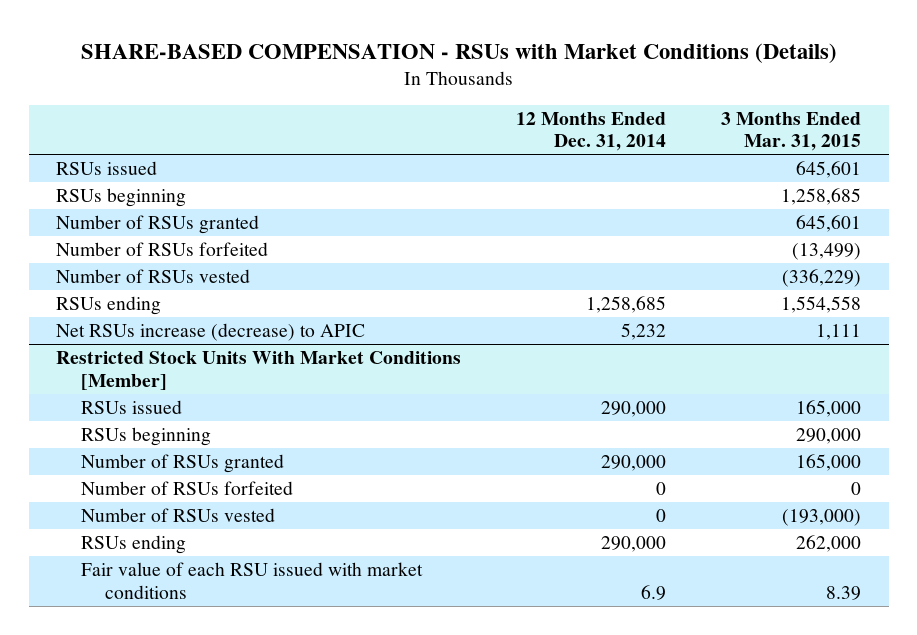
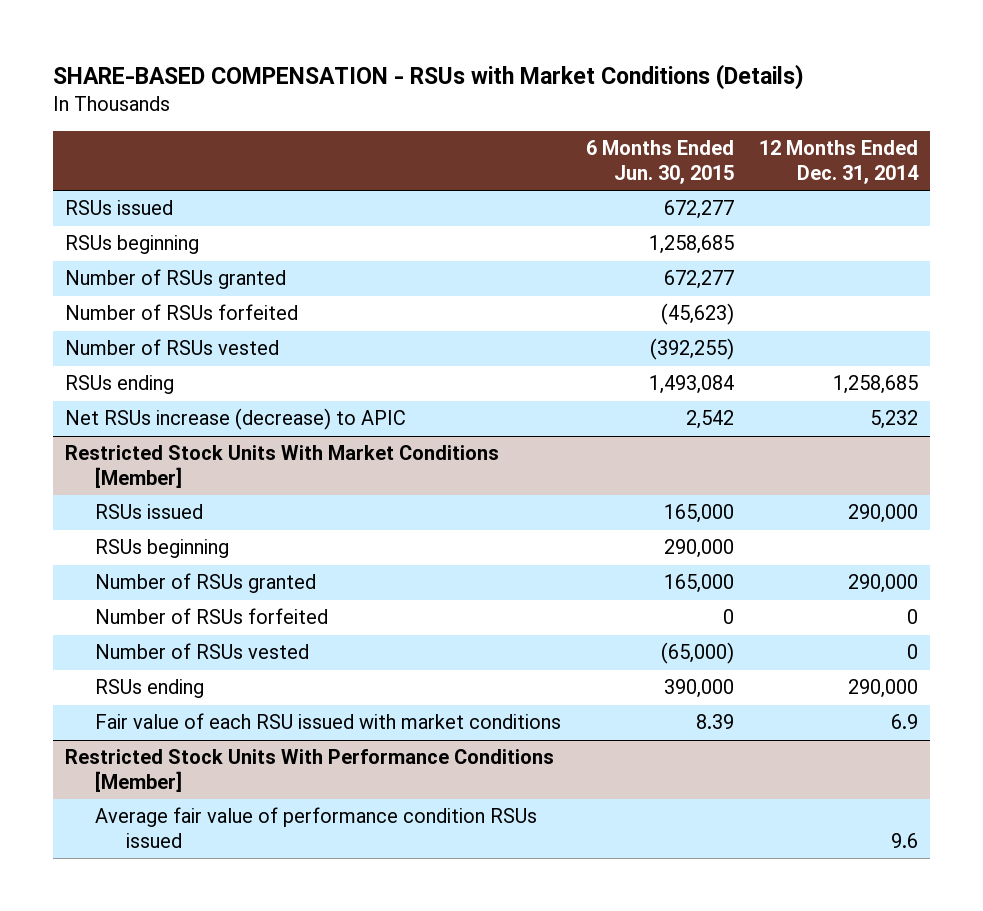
[721,111,862,152] 3 Months Ended Mar. 31, 2015 -> none
none -> [585,140,734,185] 6 Months Ended Jun. 30, 2015
none -> [65,749,555,793] Restricted Stock Units With Performance Conditions [Member]
none -> [95,807,538,849] Average fair value of performance condition RSUs issued

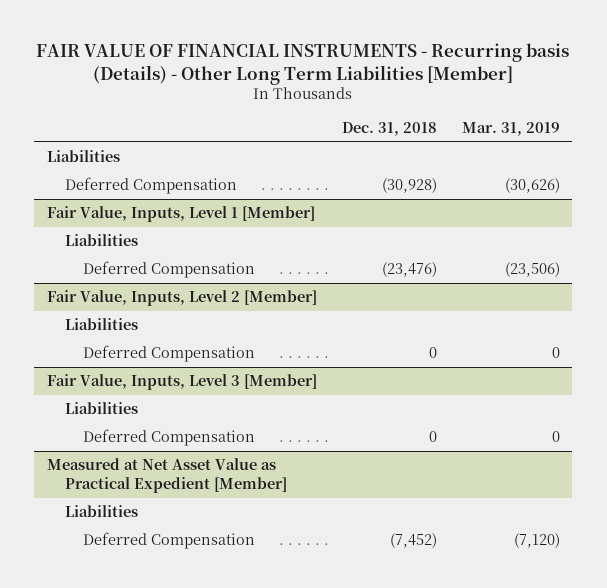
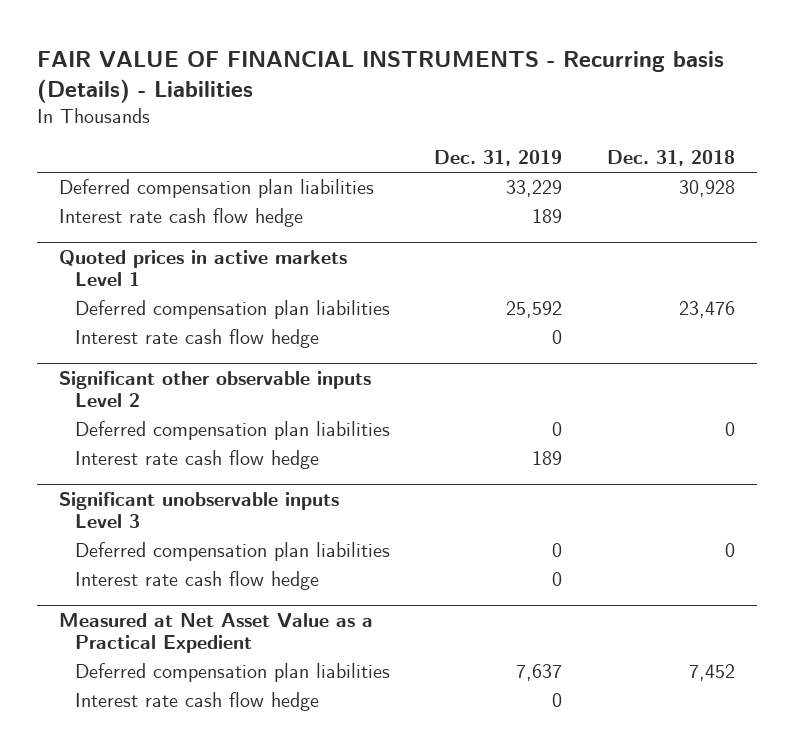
[36,42,570,85] FAIR VALUE OF FINANCIAL INSTRUMENTS - Recurring basis (Details) - Other Long Term Liabilities [Member] -> [36,50,724,104] FAIR VALUE OF FINANCIAL INSTRUMENTS - Recurring basis (Details) - Liabilities
[461,122,560,137] Mar. 31, 2019 -> none
none -> [434,150,563,167] Dec. 31, 2019
[46,150,120,163] Liabilities -> none
[64,234,138,247] Liabilities -> none
[64,318,138,331] Liabilities -> none
[64,402,138,415] Liabilities -> none
[64,505,138,518] Liabilities -> none
[64,177,237,195] Deferred Compensation -> [58,179,374,199] Deferred compensation plan liabilities
[381,178,437,194] (30,928) -> [678,180,735,198] 30,928
none -> [58,208,303,228] Interest rate cash flow hedge
[46,206,315,223] Fair Value, Inputs, Level 1 [Member] -> [58,249,347,287] Quoted prices in active markets Level 1
[82,261,255,279] Deferred Compensation -> [75,300,391,320] Deferred compensation plan liabilities
[381,262,437,278] (23,476) -> [678,301,735,319] 23,476
none -> [75,329,320,349] Interest rate cash flow hedge
[46,290,317,307] Fair Value, Inputs, Level 2 [Member] -> [58,370,371,408] Significant other observable inputs Level 2
[82,345,255,363] Deferred Compensation -> [75,421,391,441] Deferred compensation plan liabilities
none -> [75,450,320,470] Interest rate cash flow hedge
[46,374,317,391] Fair Value, Inputs, Level 3 [Member] -> [58,491,339,529] Significant unobservable inputs Level 3
[82,429,255,447] Deferred Compensation -> [75,542,391,562] Deferred compensation plan liabilities
none -> [75,571,320,591] Interest rate cash flow hedge
[46,458,287,493] Measured at Net Asset Value as Practical Expedient [Member] -> [58,612,373,654] Measured at Net Asset Value as a Practical Expedient
[82,532,255,550] Deferred Compensation -> [75,663,391,683] Deferred compensation plan liabilities
[389,533,437,549] (7,452) -> [688,664,735,682] 7,452
none -> [75,692,320,712] Interest rate cash flow hedge

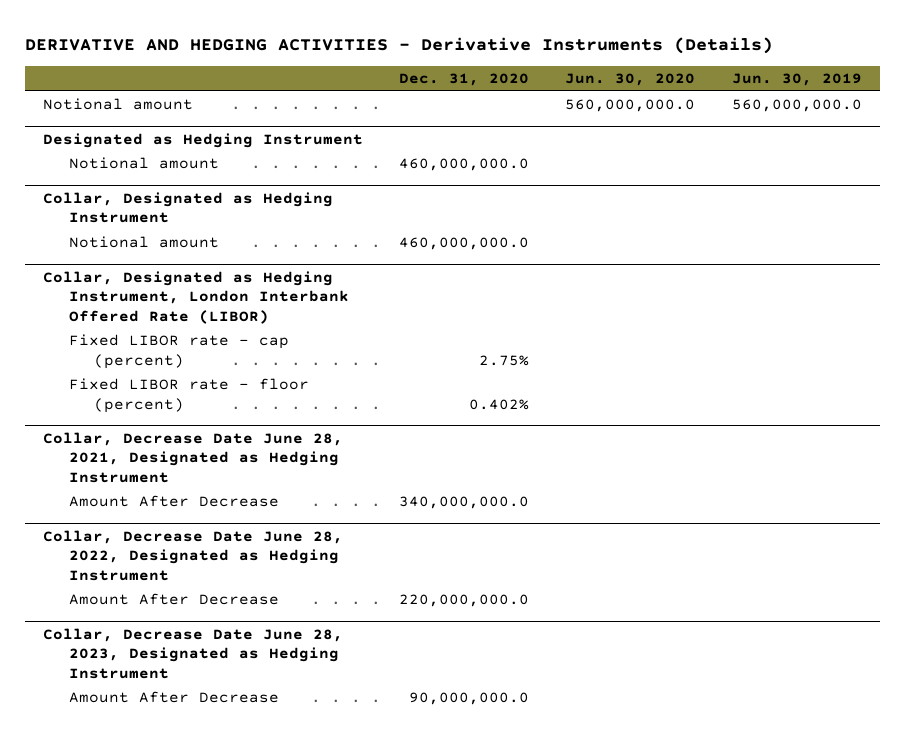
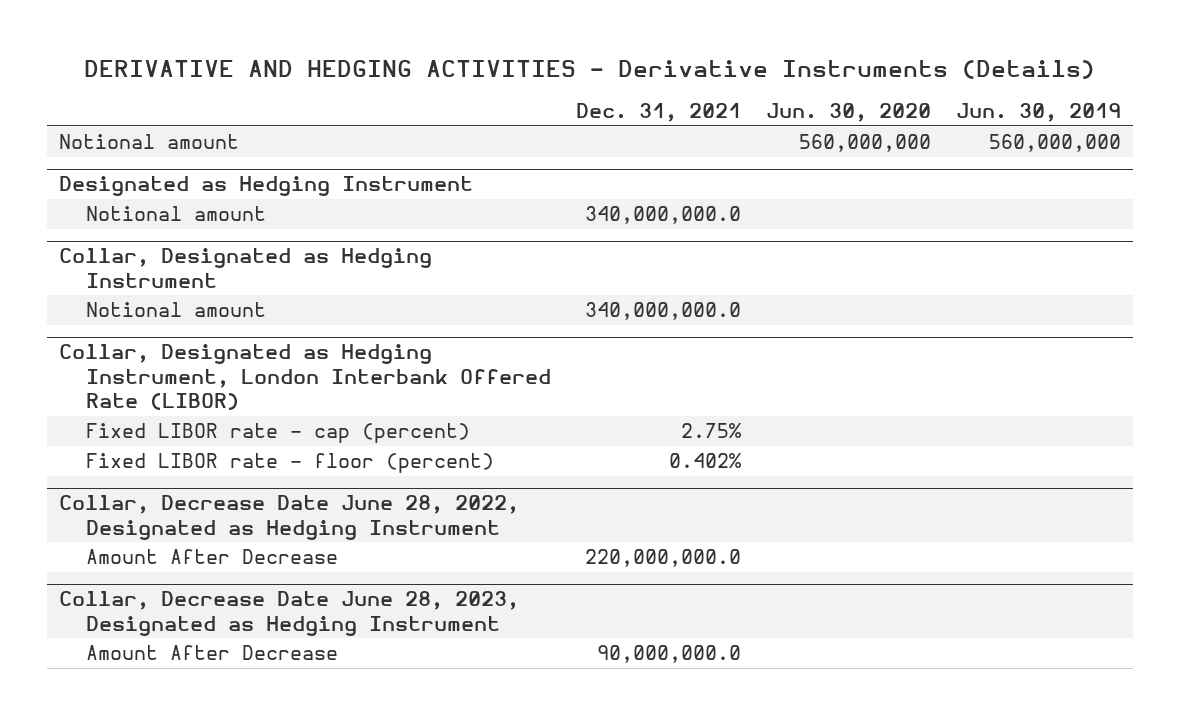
[399,72,530,86] Dec. 31, 2020 -> none
none -> [576,103,742,123] Dec. 31, 2021
[565,99,696,113] 560,000,000.0 -> [798,134,931,153] 560,000,000
[731,99,862,113] 560,000,000.0 -> [988,134,1121,153] 560,000,000
[42,431,343,483] Collar, Decrease Date June 28, 2021, Designated as Hedging Instrument -> none
[68,495,279,508] Amount After Decrease -> none

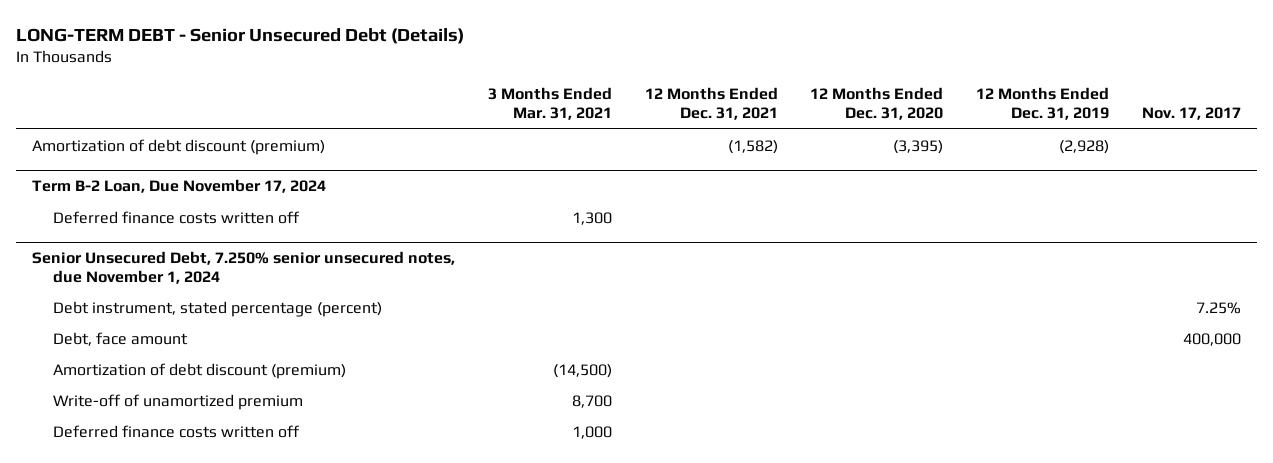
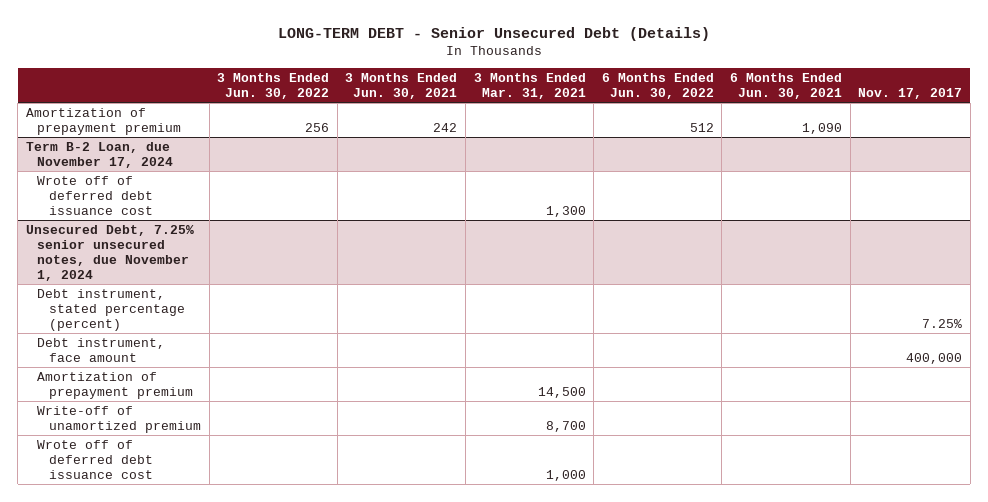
[644,87,778,121] 12 Months Ended Dec. 31, 2021 -> none
[810,87,944,121] 12 Months Ended Dec. 31, 2020 -> none
[976,87,1110,121] 12 Months Ended Dec. 31, 2019 -> none
none -> [217,73,330,100] 3 Months Ended Jun. 30, 2022
none -> [345,73,458,100] 3 Months Ended Jun. 30, 2021
none -> [601,73,714,100] 6 Months Ended Jun. 30, 2022
none -> [729,73,842,100] 6 Months Ended Jun. 30, 2021
[31,138,325,155] Amortization of debt discount (premium) -> [25,107,182,135] Amortization of prepayment premium
[31,179,326,194] Term B-2 Loan, Due November 17, 2024 -> [25,141,174,168] Term B-2 Loan, due November 17, 2024
[53,210,301,224] Deferred finance costs written off -> [37,175,153,215] Wrote off of deferred debt issuance cost
[31,251,455,285] Senior Unsecured Debt, 7.250% senior unsecured notes, due November 1, 2024 -> [25,224,194,281] Unsecured Debt, 7.25% senior unsecured notes, due November 1, 2024
[53,331,189,346] Debt, face amount -> [37,337,166,362] Debt instrument, face amount
[53,362,347,379] Amortization of debt discount (premium) -> [37,371,193,399] Amortization of prepayment premium
[552,363,612,378] (14,500) -> [537,386,586,398] 14,500
[53,424,301,438] Deferred finance costs written off -> [37,439,153,479] Wrote off of deferred debt issuance cost

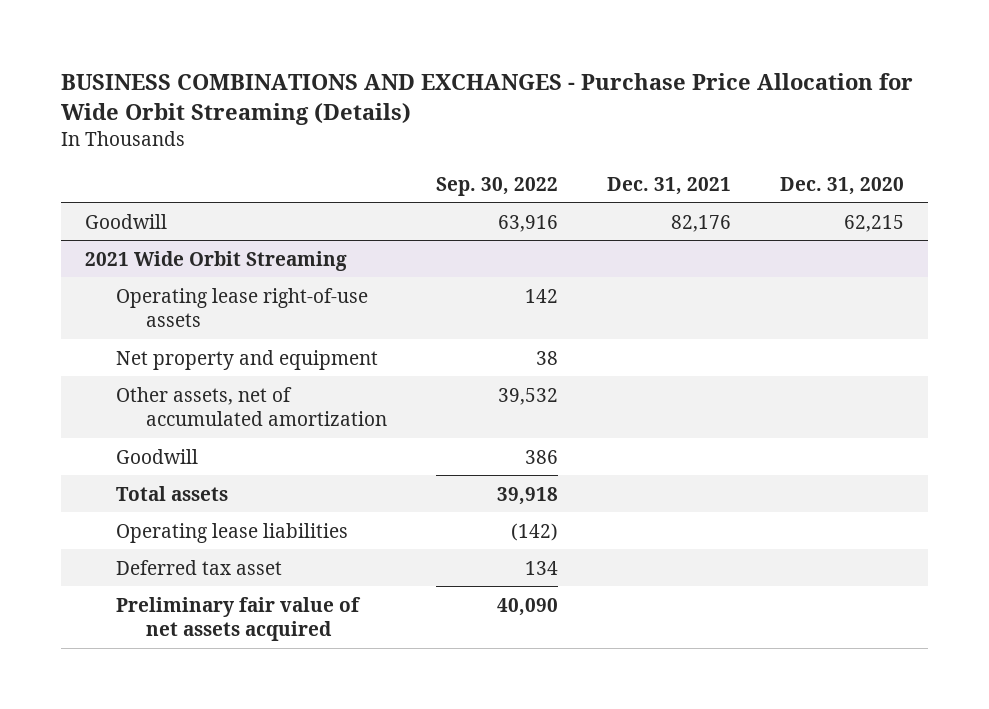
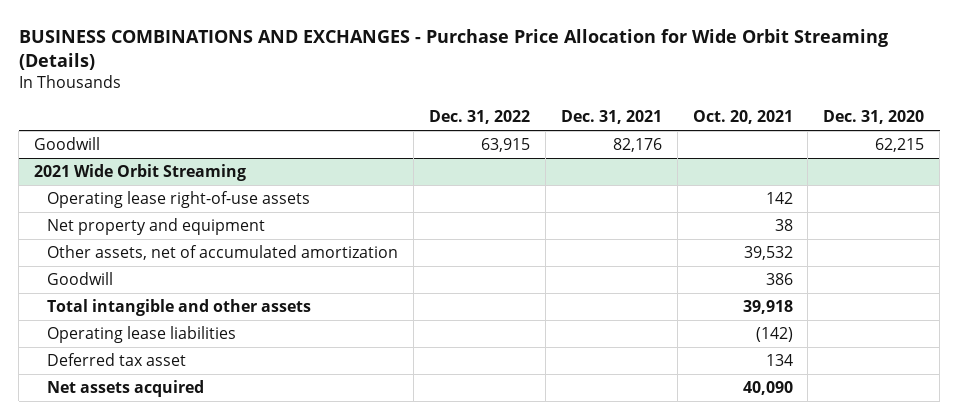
[435,176,558,196] Sep. 30, 2022 -> none
none -> [429,110,531,125] Dec. 31, 2022
none -> [692,110,793,125] Oct. 20, 2021
[115,485,228,501] Total assets -> none
none -> [47,298,312,316] Total intangible and other assets
[115,596,361,642] Preliminary fair value of net assets acquired -> [47,379,205,397] Net assets acquired

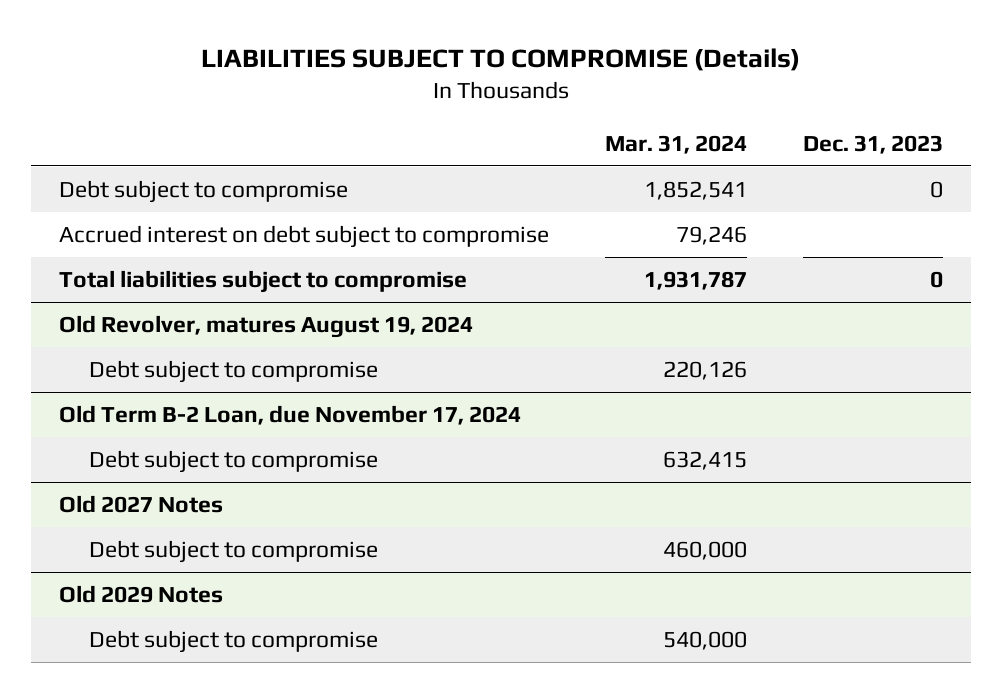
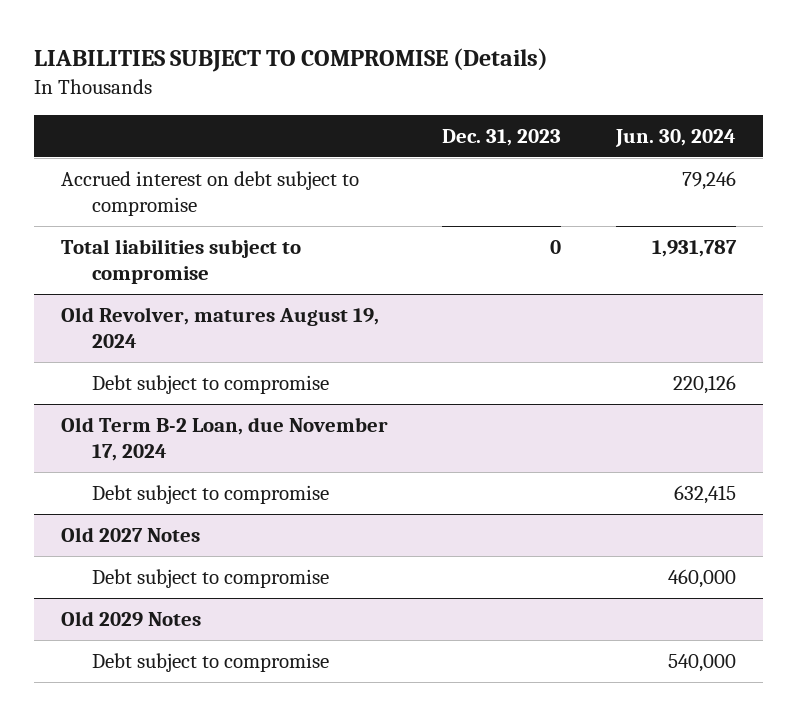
[604,135,747,155] Mar. 31, 2024 -> none
none -> [614,128,736,147] Jun. 30, 2024
[59,179,349,203] Debt subject to compromise -> none

